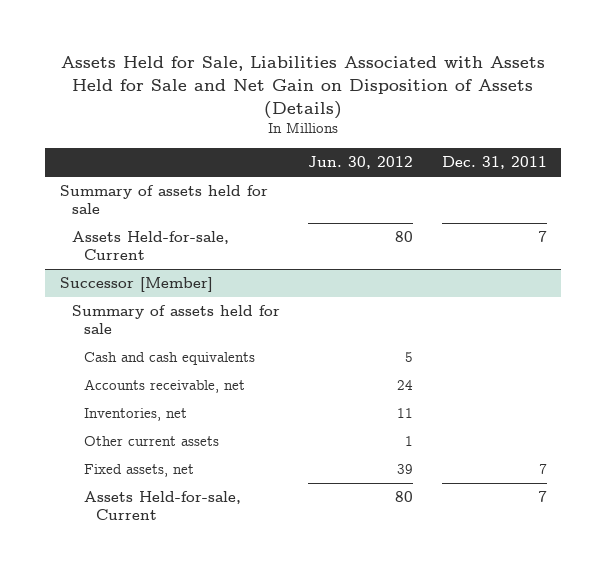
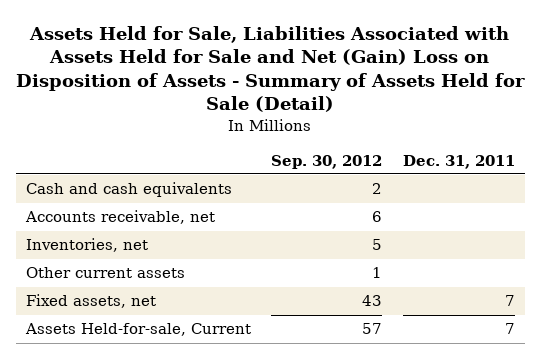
[61,56,546,119] Assets Held for Sale, Liabilities Associated with Assets Held for Sale and Net Gain on Disposition of Assets (Details) -> [16,25,526,113] Assets Held for Sale, Liabilities Associated with Assets Held for Sale and Net (Gain) Loss on Disposition of Assets - Summary of Assets Held for Sale (Detail)
[308,156,414,170] Jun. 30, 2012 -> none
none -> [271,154,383,169] Sep. 30, 2012
[59,185,268,214] Summary of assets held for sale -> none
none -> [26,182,233,198] Cash and cash equivalents
none -> [25,210,216,225] Accounts receivable, net
none -> [26,238,149,253] Inventories, net
none -> [26,267,186,279] Other current assets
none -> [26,294,157,309] Fixed assets, net
[59,277,213,293] Successor [Member] -> none
[71,305,280,334] Summary of assets held for sale -> none
[83,352,255,366] Cash and cash equivalents -> none
[83,379,245,394] Accounts receivable, net -> none
[83,408,187,422] Inventories, net -> none
[83,436,219,447] Other current assets -> none
[83,464,194,478] Fixed assets, net -> none
[83,491,241,520] Assets Held-for-sale, Current -> none

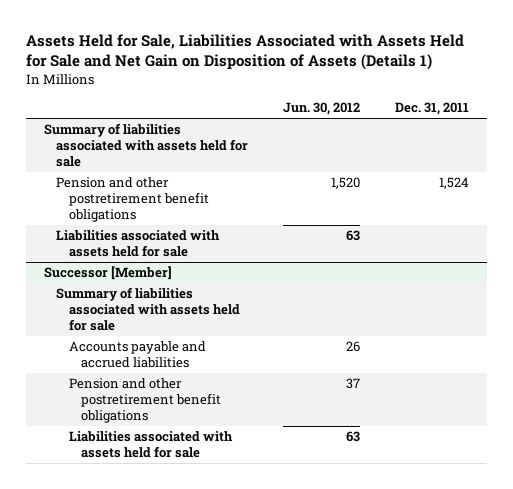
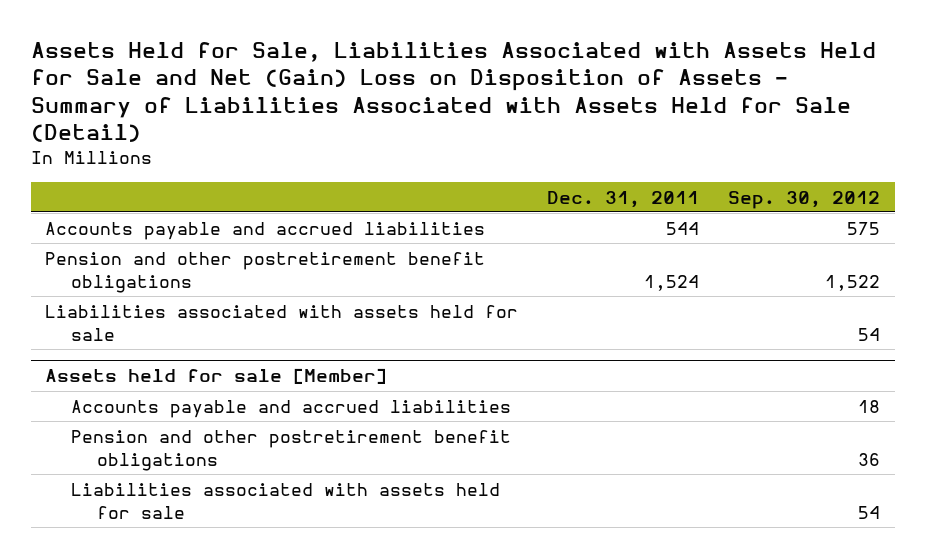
[26,34,465,71] Assets Held for Sale, Liabilities Associated with Assets Held for Sale and Net Gain on Disposition of Assets (Details 1) -> [30,41,876,143] Assets Held for Sale, Liabilities Associated with Assets Held for Sale and Net (Gain) Loss on Disposition of Assets - Summary of Liabilities Associated with Assets Held for Sale (Detail)
[283,102,361,116] Jun. 30, 2012 -> none
none -> [728,190,881,209] Sep. 30, 2012
[43,123,249,167] Summary of liabilities associated with assets held for sale -> none
none -> [45,221,486,240] Accounts payable and accrued liabilities
[43,266,172,281] Successor [Member] -> none
[56,287,240,331] Summary of liabilities associated with assets held for sale -> none
[68,341,206,369] Accounts payable and accrued liabilities -> none
[68,378,222,423] Pension and other postretirement benefit obligations -> none
[68,431,233,459] Liabilities associated with assets held for sale -> none
none -> [45,368,388,385] Assets held for sale [Member]
none -> [70,399,511,418] Accounts payable and accrued liabilities
none -> [70,429,511,471] Pension and other postretirement benefit obligations
none -> [70,482,500,519] Liabilities associated with assets held for sale

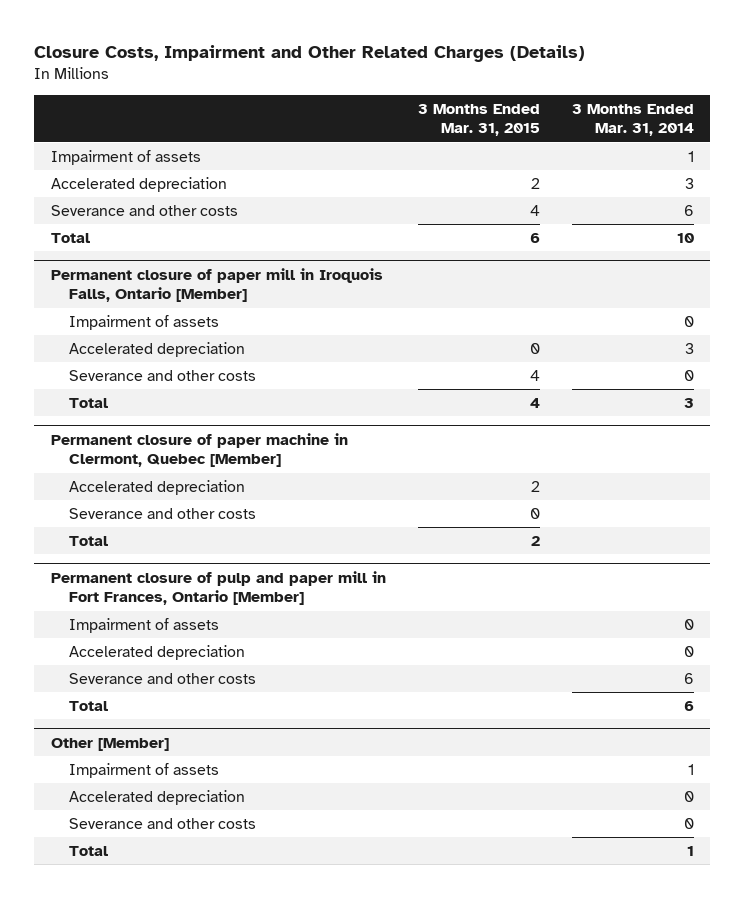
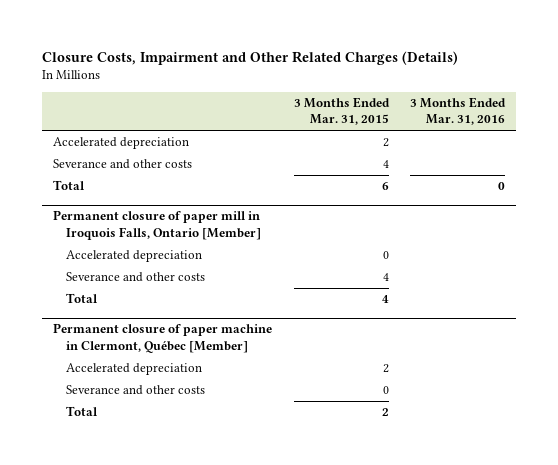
[571,103,694,137] 3 Months Ended Mar. 31, 2014 -> none
none -> [410,97,507,126] 3 Months Ended Mar. 31, 2016
[50,149,201,165] Impairment of assets -> none
[68,314,219,330] Impairment of assets -> none
[50,432,348,468] Permanent closure of paper machine in Clermont, Quebec [Member] -> [52,323,272,353] Permanent closure of paper machine in Clermont, Québec [Member]
[50,570,386,606] Permanent closure of pulp and paper mill in Fort Frances, Ontario [Member] -> none
[68,617,219,633] Impairment of assets -> none
[68,644,245,660] Accelerated depreciation -> none
[68,672,256,684] Severance and other costs -> none
[68,700,108,711] Total -> none
[50,737,169,751] Other [Member] -> none
[68,762,219,778] Impairment of assets -> none
[68,789,245,805] Accelerated depreciation -> none
[68,817,256,829] Severance and other costs -> none
[68,845,108,856] Total -> none

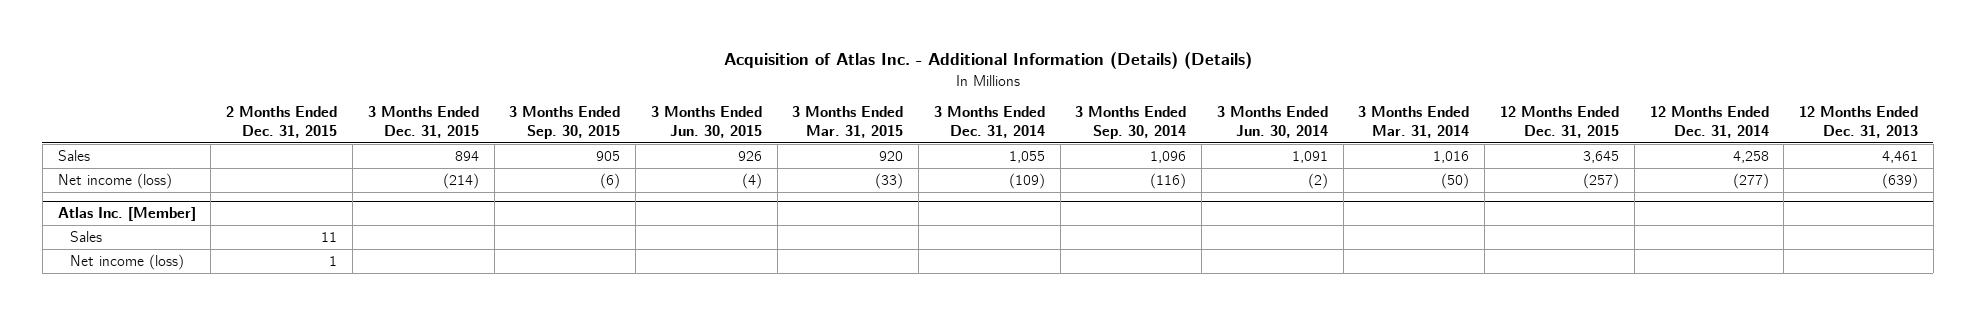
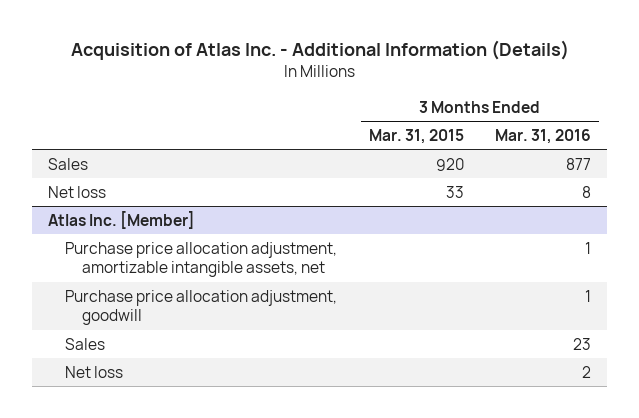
[723,52,1252,70] Acquisition of Atlas Inc. - Additional Information (Details) (Details) -> [70,40,569,61] Acquisition of Atlas Inc. - Additional Information (Details)
[226,106,338,138] 2 Months Ended Dec. 31, 2015 -> none
[367,106,479,138] 3 Months Ended Dec. 31, 2015 -> none
[509,106,621,139] 3 Months Ended Sep. 30, 2015 -> none
[650,106,762,138] 3 Months Ended Jun. 30, 2015 -> none
[933,106,1045,138] 3 Months Ended Dec. 31, 2014 -> none
[1075,106,1187,139] 3 Months Ended Sep. 30, 2014 -> none
[1216,106,1328,138] 3 Months Ended Jun. 30, 2014 -> none
[1358,106,1470,138] 3 Months Ended Mar. 31, 2014 -> none
[1500,106,1620,138] 12 Months Ended Dec. 31, 2015 -> none
[1649,106,1769,138] 12 Months Ended Dec. 31, 2014 -> none
[1799,106,1919,138] 12 Months Ended Dec. 31, 2013 -> none
none -> [495,128,592,144] Mar. 31, 2016
[57,173,172,190] Net income (loss) -> [47,185,106,198] Net loss
[875,173,904,190] (33) -> [445,185,464,198] 33
none -> [65,241,338,278] Purchase price allocation adjustment, amortizable intangible assets, net
none -> [65,289,338,326] Purchase price allocation adjustment, goodwill
[69,254,184,271] Net income (loss) -> [65,365,124,378] Net loss

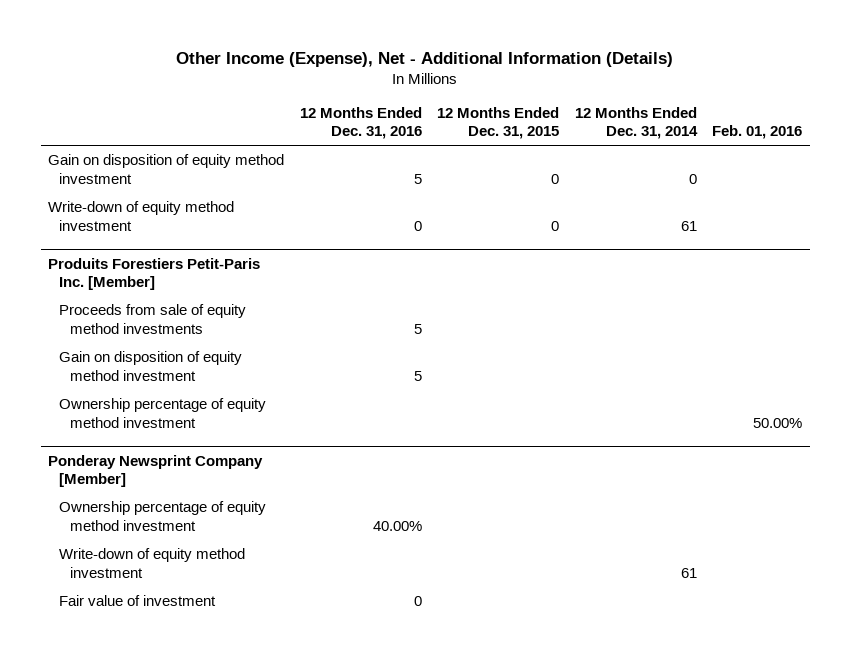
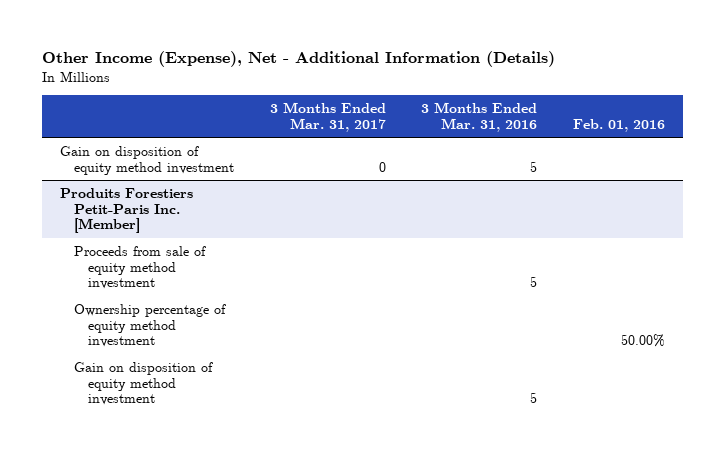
[299,107,422,140] 12 Months Ended Dec. 31, 2016 -> none
[437,107,560,140] 12 Months Ended Dec. 31, 2015 -> none
[574,107,698,140] 12 Months Ended Dec. 31, 2014 -> none
none -> [269,102,386,132] 3 Months Ended Mar. 31, 2017
none -> [421,102,538,132] 3 Months Ended Mar. 31, 2016
[48,201,235,231] Write-down of equity method investment -> none
[59,304,247,334] Proceeds from sale of equity method investments -> [74,245,207,290] Proceeds from sale of equity method investment
[48,454,264,487] Ponderay Newsprint Company [Member] -> none
[59,501,267,531] Ownership percentage of equity method investment -> none
[59,548,246,578] Write-down of equity method investment -> none
[59,595,217,607] Fair value of investment -> none
[59,351,243,381] Gain on disposition of equity method investment -> [74,361,214,406] Gain on disposition of equity method investment

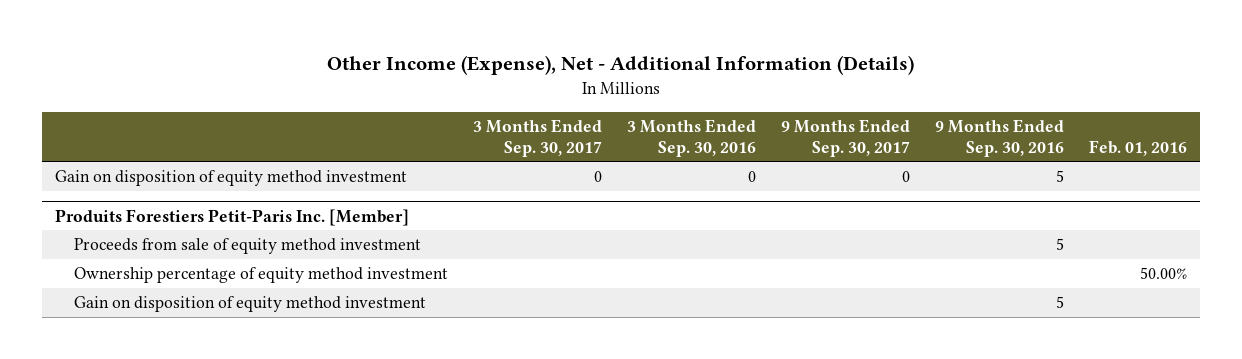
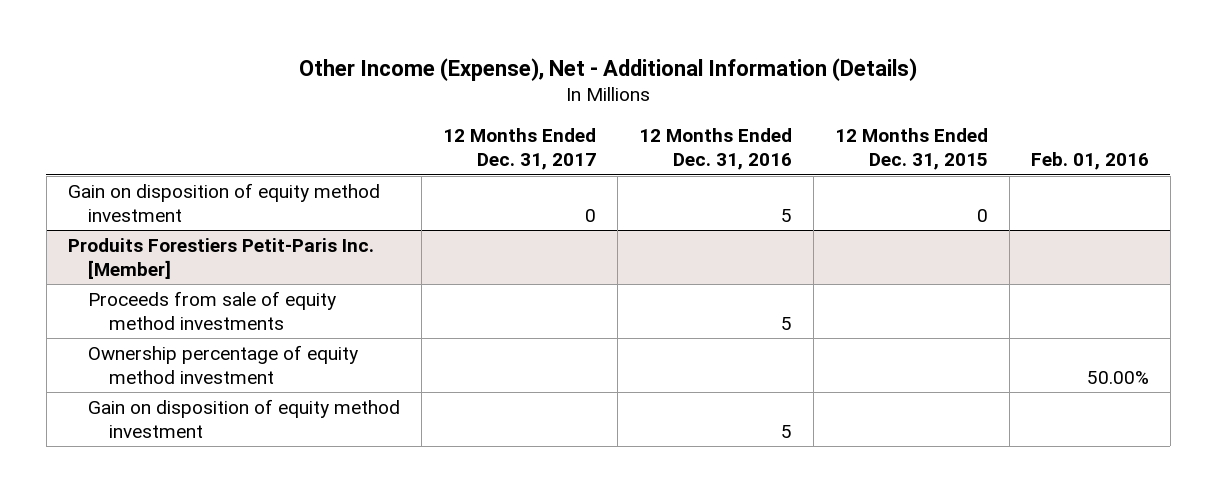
[472,118,602,157] 3 Months Ended Sep. 30, 2017 -> none
[626,118,756,157] 3 Months Ended Sep. 30, 2016 -> none
[781,118,911,157] 9 Months Ended Sep. 30, 2017 -> none
[935,118,1065,157] 9 Months Ended Sep. 30, 2016 -> none
none -> [443,127,597,171] 12 Months Ended Dec. 31, 2017
none -> [639,127,793,171] 12 Months Ended Dec. 31, 2016
none -> [835,127,989,171] 12 Months Ended Dec. 31, 2015
[73,238,421,255] Proceeds from sale of equity method investment -> [88,290,337,331] Proceeds from sale of equity method investments

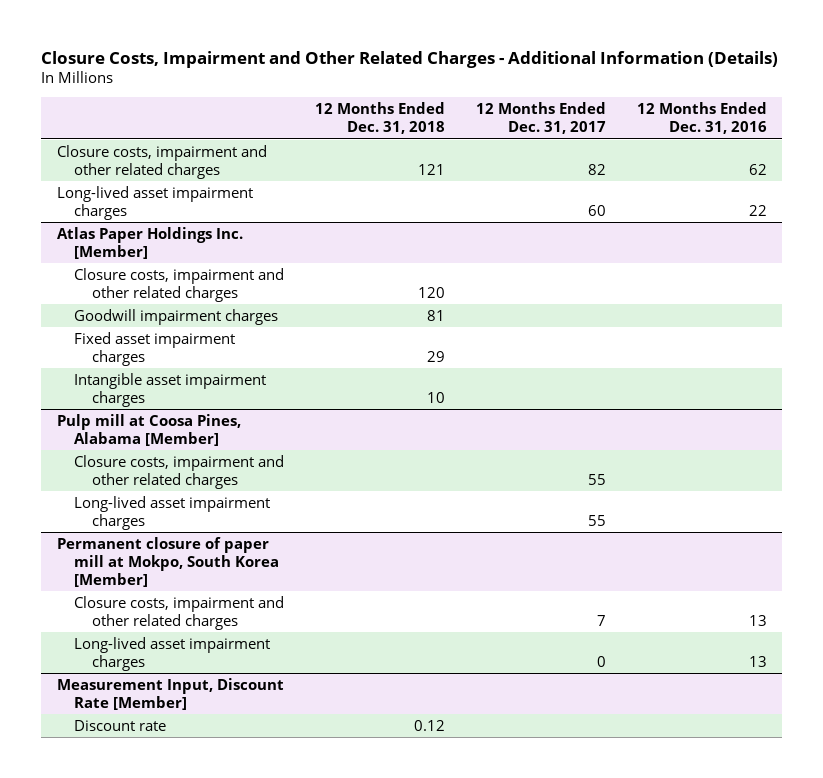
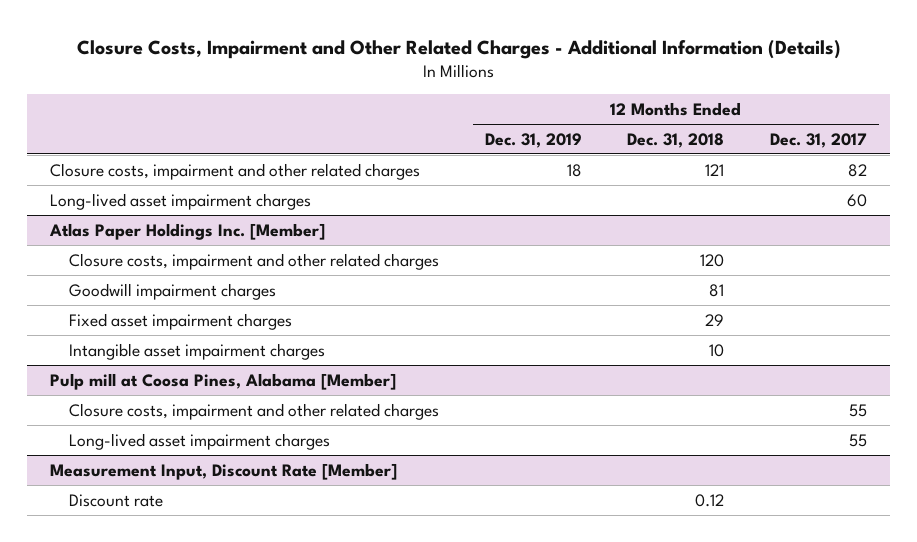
[636,102,767,135] 12 Months Ended Dec. 31, 2016 -> none
none -> [484,132,582,148] Dec. 31, 2019
[56,536,280,587] Permanent closure of paper mill at Mokpo, South Korea [Member] -> none
[74,595,285,630] Closure costs, impairment and other related charges -> none
[74,636,271,671] Long-lived asset impairment charges -> none

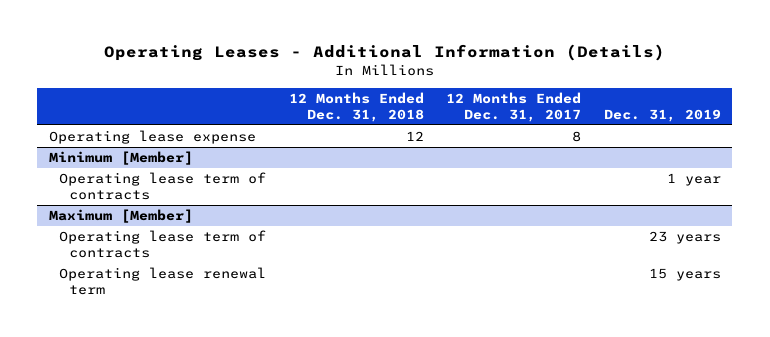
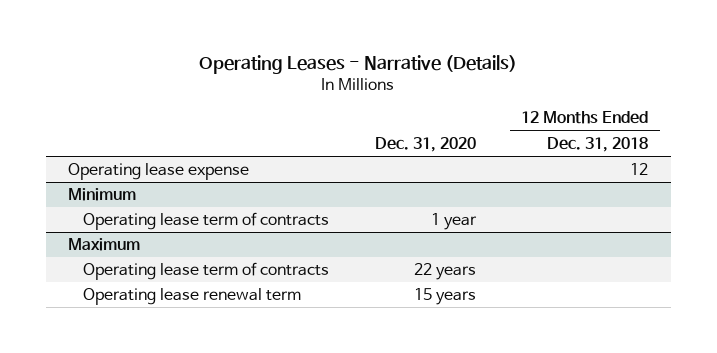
[103,44,665,62] Operating Leases - Additional Information (Details) -> [199,55,518,75] Operating Leases - Narrative (Details)
[446,91,582,122] 12 Months Ended Dec. 31, 2017 -> none
[604,108,722,122] Dec. 31, 2019 -> none
none -> [374,136,476,152] Dec. 31, 2020
[48,151,193,166] Minimum [Member] -> [68,188,137,202] Minimum
[48,209,193,224] Maximum [Member] -> [68,238,141,252] Maximum

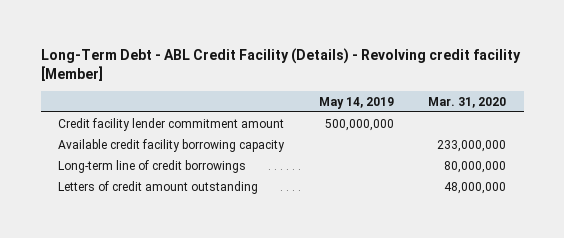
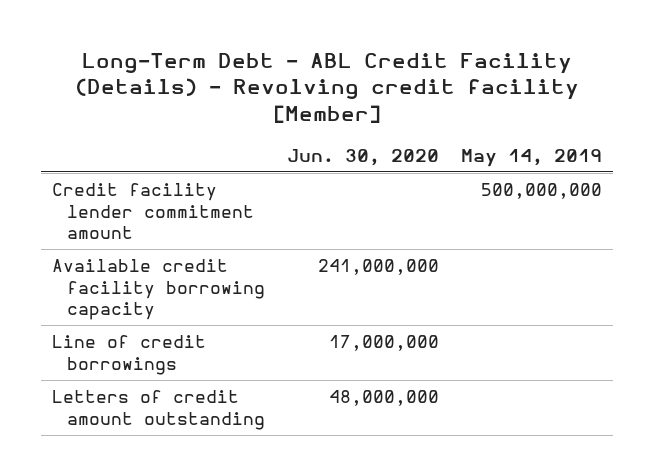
[428,96,507,108] Mar. 31, 2020 -> none
none -> [286,148,439,166] Jun. 30, 2020
[57,159,246,173] Long-term line of credit borrowings -> [51,335,206,375] Line of credit borrowings

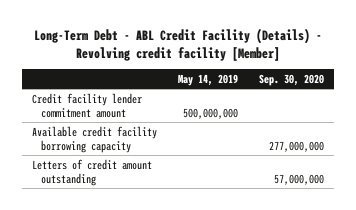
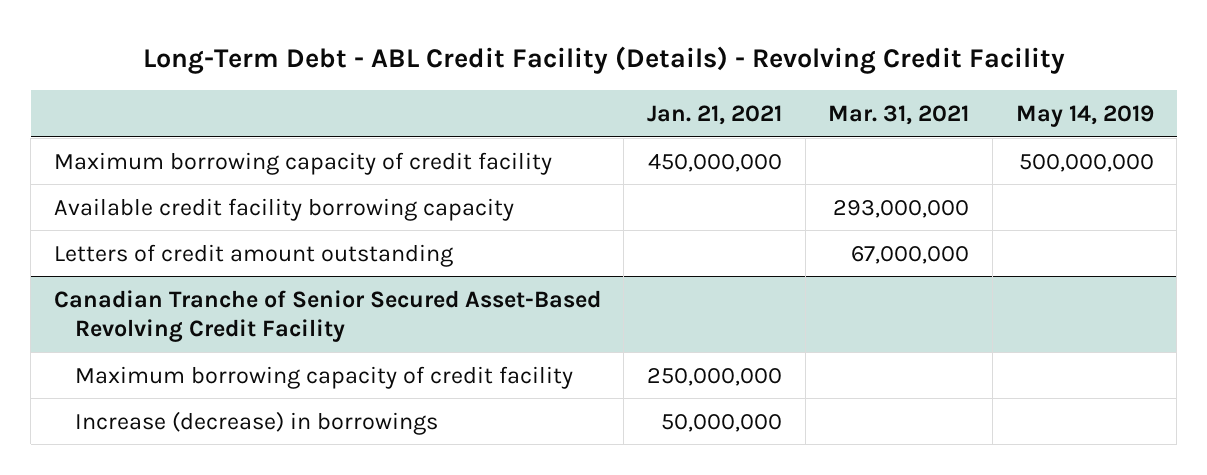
[34,27,323,61] Long-Term Debt - ABL Credit Facility (Details) - Revolving credit facility [Member] -> [142,45,1065,74] Long-Term Debt - ABL Credit Facility (Details) - Revolving Credit Facility
[259,73,325,86] Sep. 30, 2020 -> none
none -> [647,104,783,125] Jan. 21, 2021
none -> [828,104,970,125] Mar. 31, 2021
[32,92,143,118] Credit facility lender commitment amount -> [53,151,552,175] Maximum borrowing capacity of credit facility
none -> [53,289,601,342] Canadian Tranche of Senior Secured Asset-Based Revolving Credit Facility
none -> [74,365,573,389] Maximum borrowing capacity of credit facility
none -> [74,410,438,435] Increase (decrease) in borrowings

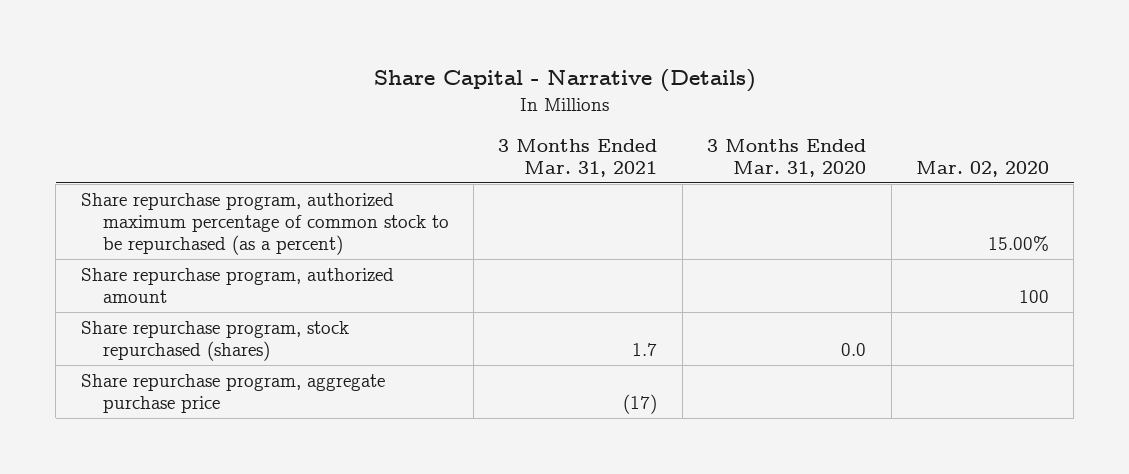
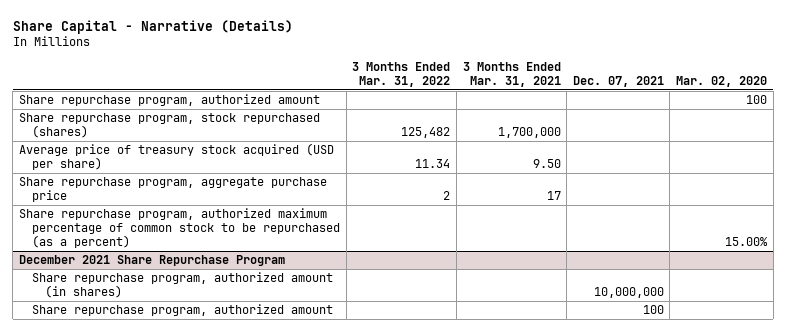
[707,138,867,177] 3 Months Ended Mar. 31, 2020 -> none
none -> [352,62,451,87] 3 Months Ended Mar. 31, 2022
none -> [572,75,664,87] Dec. 07, 2021
[632,343,658,357] 1.7 -> [497,127,561,139] 1,700,000
none -> [19,143,335,171] Average price of treasury stock acquired (USD per share)
[623,394,658,415] (17) -> [546,191,561,201] 17
[80,193,449,255] Share repurchase program, authorized maximum percentage of common stock to be repurchased (as a percent) -> [19,208,341,248] Share repurchase program, authorized maximum percentage of common stock to be repurchased (as a percent)
none -> [19,255,286,267] December 2021 Share Repurchase Program
none -> [32,272,334,299] Share repurchase program, authorized amount (in shares)
none -> [32,304,334,317] Share repurchase program, authorized amount

